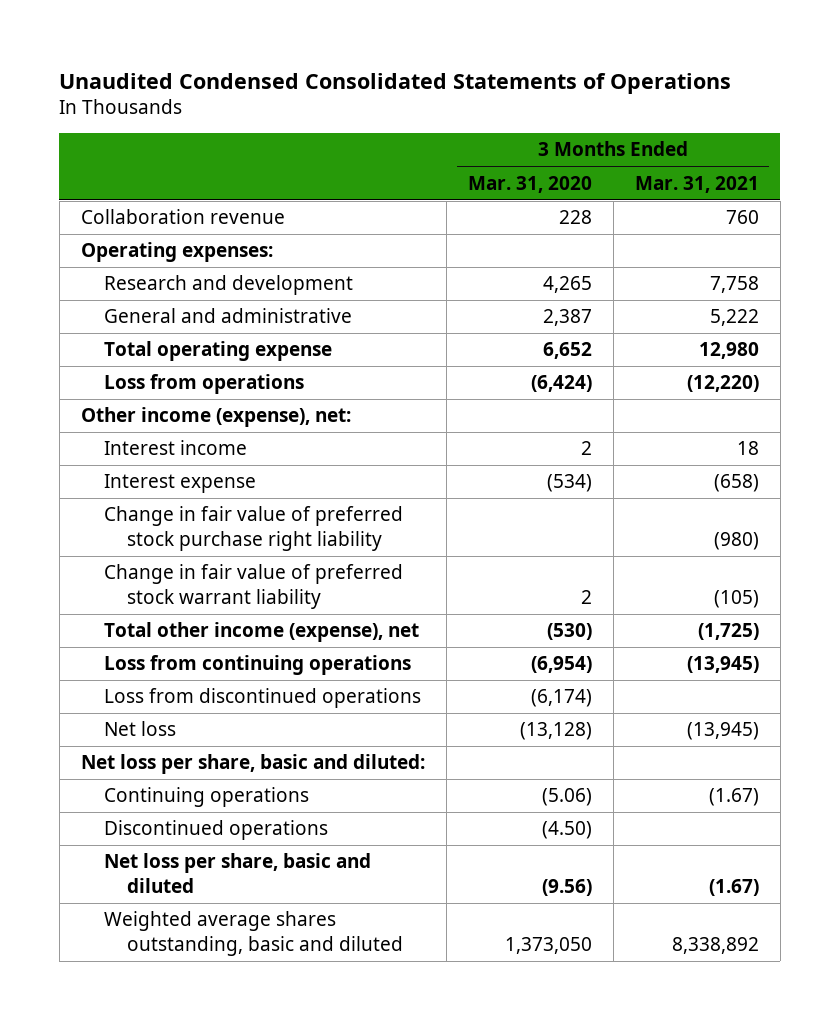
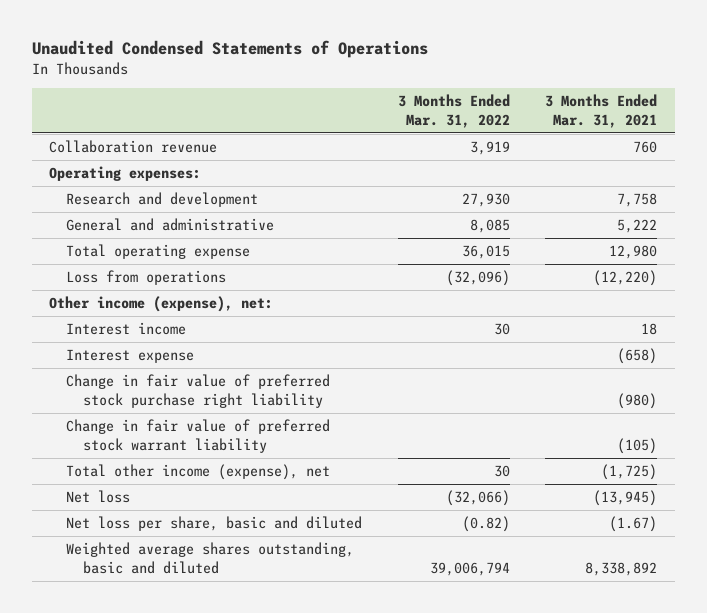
[59,72,732,94] Unaudited Condensed Consolidated Statements of Operations -> [31,40,428,59] Unaudited Condensed Statements of Operations
[467,175,592,193] Mar. 31, 2020 -> none
none -> [397,94,510,129] 3 Months Ended Mar. 31, 2022
[103,655,411,676] Loss from continuing operations -> none
[103,688,421,709] Loss from discontinued operations -> none
[80,754,425,775] Net loss per share, basic and diluted: -> none
[103,787,309,808] Continuing operations -> none
[103,820,328,841] Discontinued operations -> none

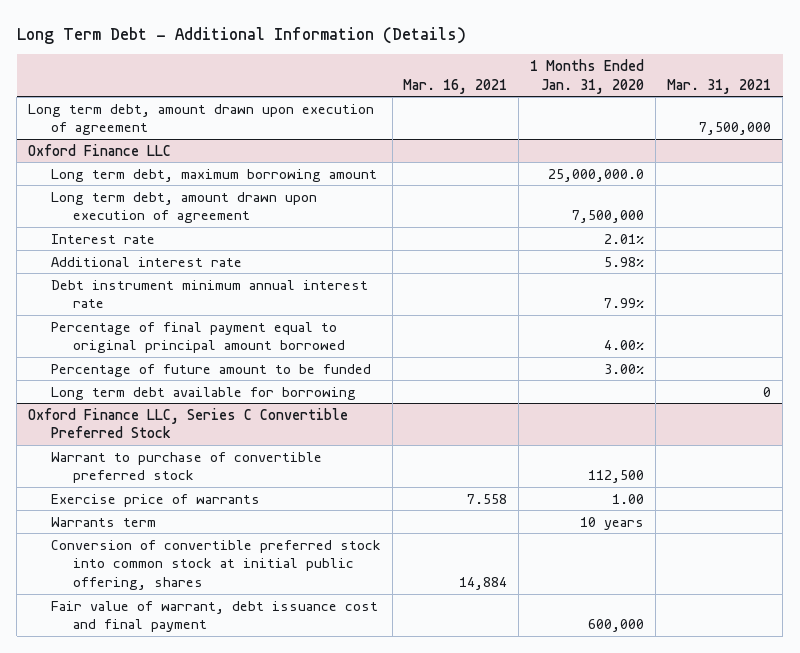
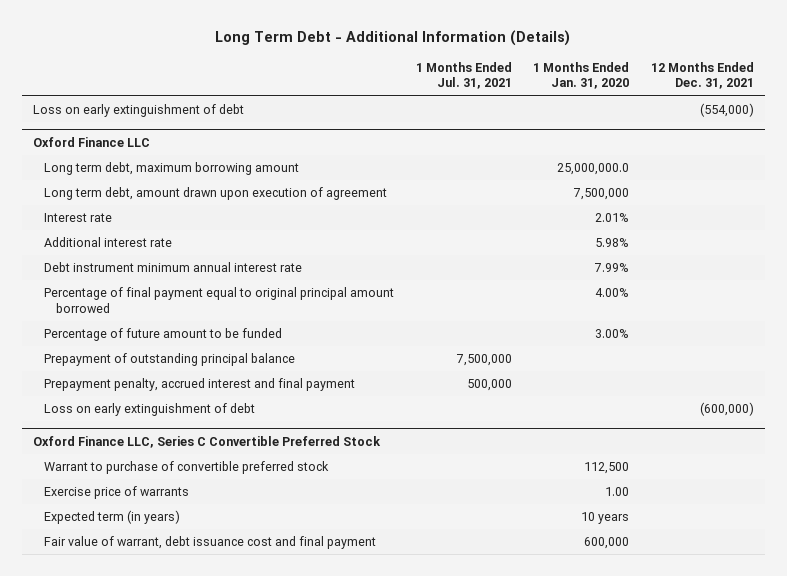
[403,78,508,94] Mar. 16, 2021 -> none
[667,78,772,94] Mar. 31, 2021 -> none
none -> [415,61,512,90] 1 Months Ended Jul. 31, 2021
none -> [650,61,754,90] 12 Months Ended Dec. 31, 2021
[28,103,375,136] Long term debt, amount drawn upon execution of agreement -> none
none -> [33,104,245,118] Loss on early extinguishment of debt
[50,386,356,400] Long term debt available for borrowing -> none
none -> [44,353,296,367] Prepayment of outstanding principal balance
none -> [44,378,356,392] Prepayment penalty, accrued interest and final payment
none -> [44,403,256,417] Loss on early extinguishment of debt
[50,539,381,591] Conversion of convertible preferred stock into common stock at initial public offering, shares -> none
[50,516,156,527] Warrants term -> [44,510,181,525] Expected term (in years)

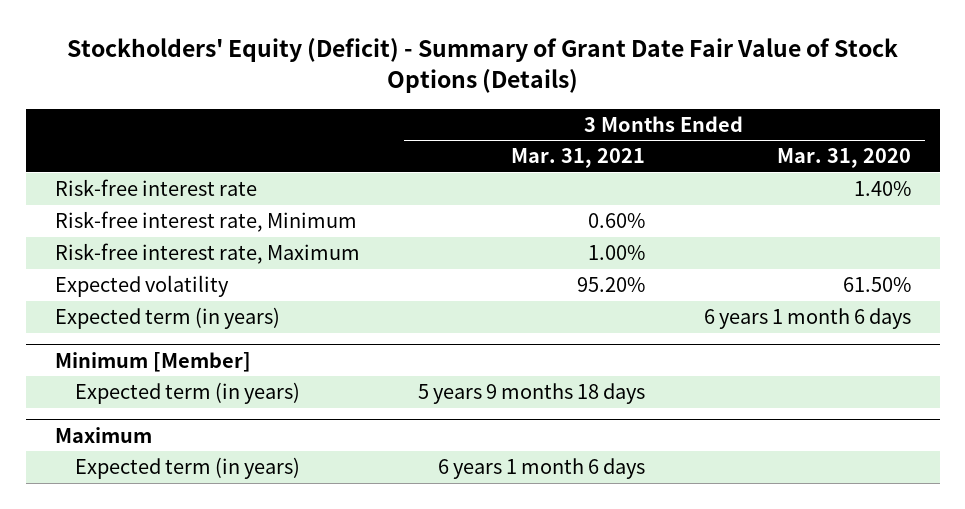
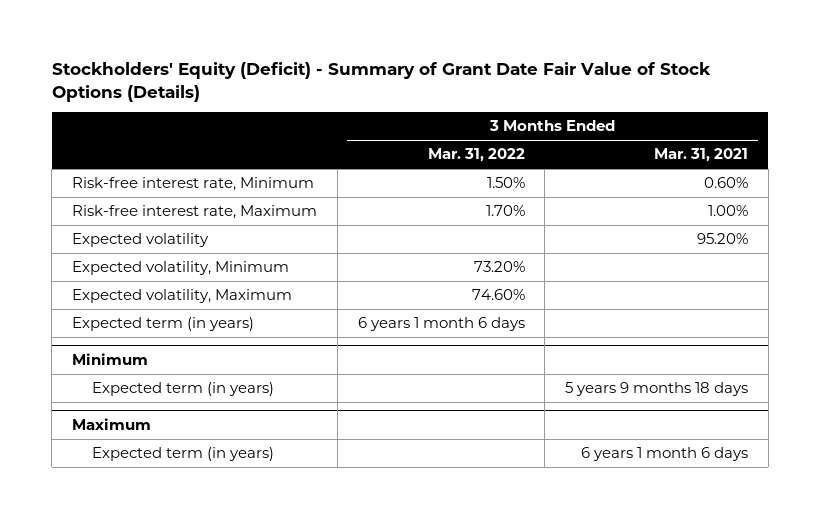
[776,148,911,169] Mar. 31, 2020 -> none
none -> [427,148,525,163] Mar. 31, 2022
[54,179,257,197] Risk-free interest rate -> none
none -> [71,261,289,276] Expected volatility, Minimum
none -> [71,289,292,304] Expected volatility, Maximum
[54,351,251,372] Minimum [Member] -> [71,353,148,366] Minimum

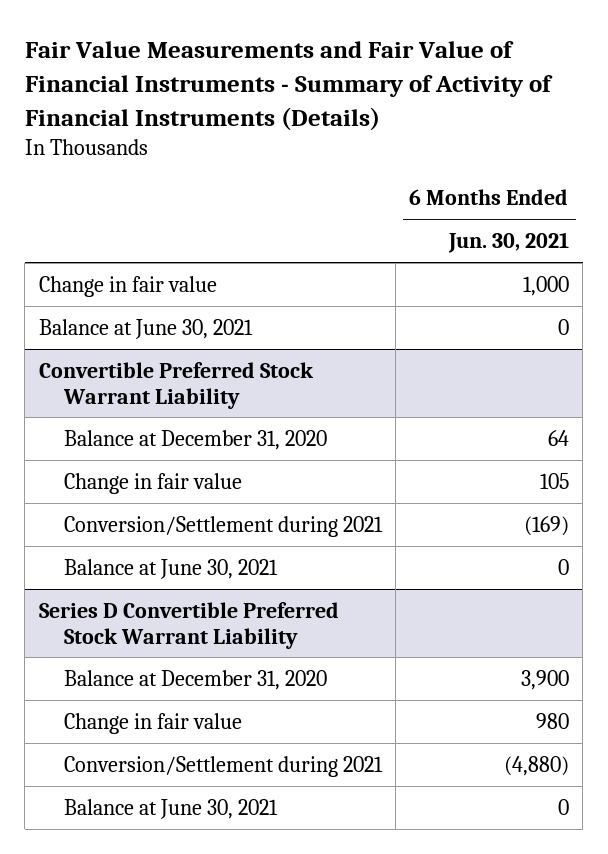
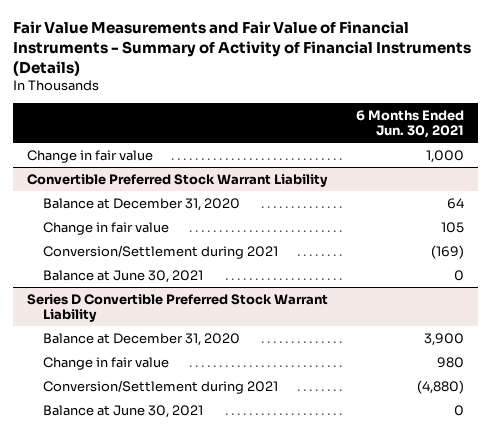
[38,318,253,339] Balance at June 30, 2021 -> none

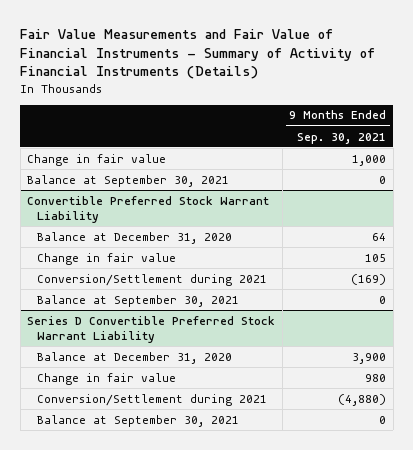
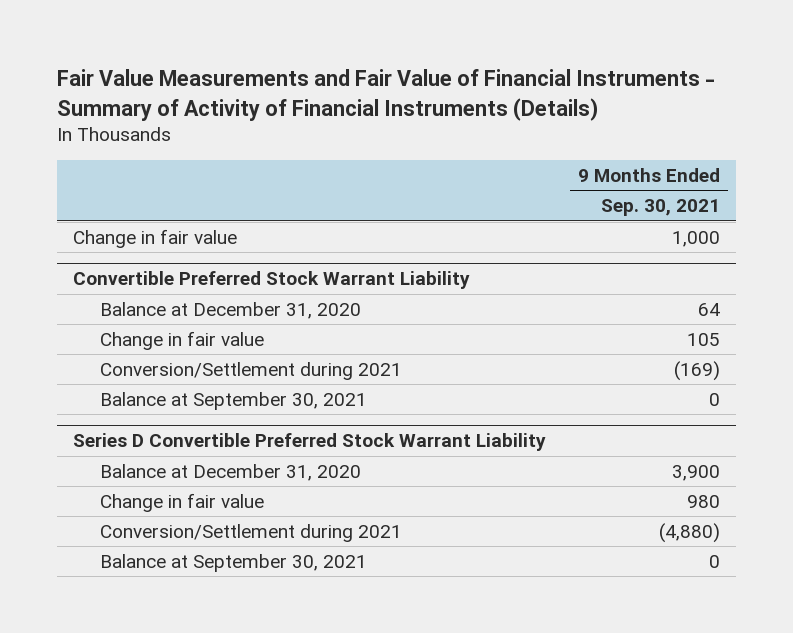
[27,174,230,187] Balance at September 30, 2021 -> none

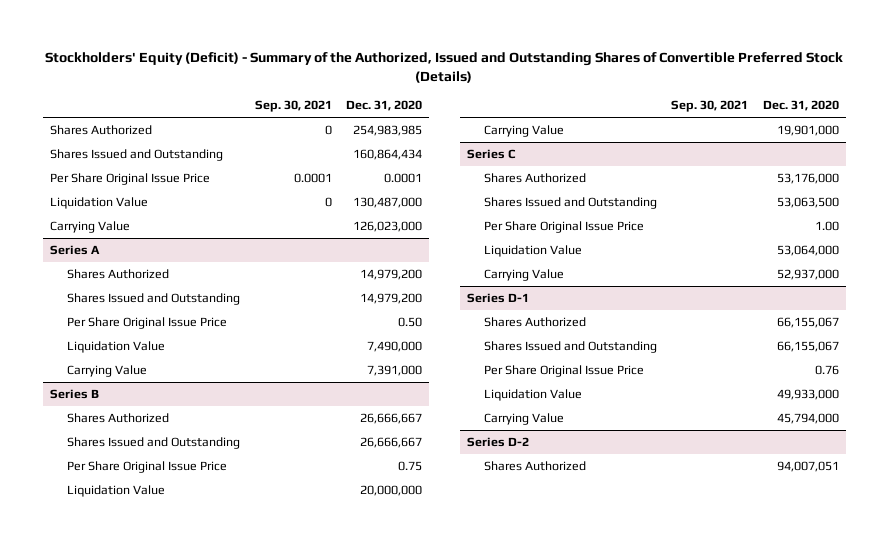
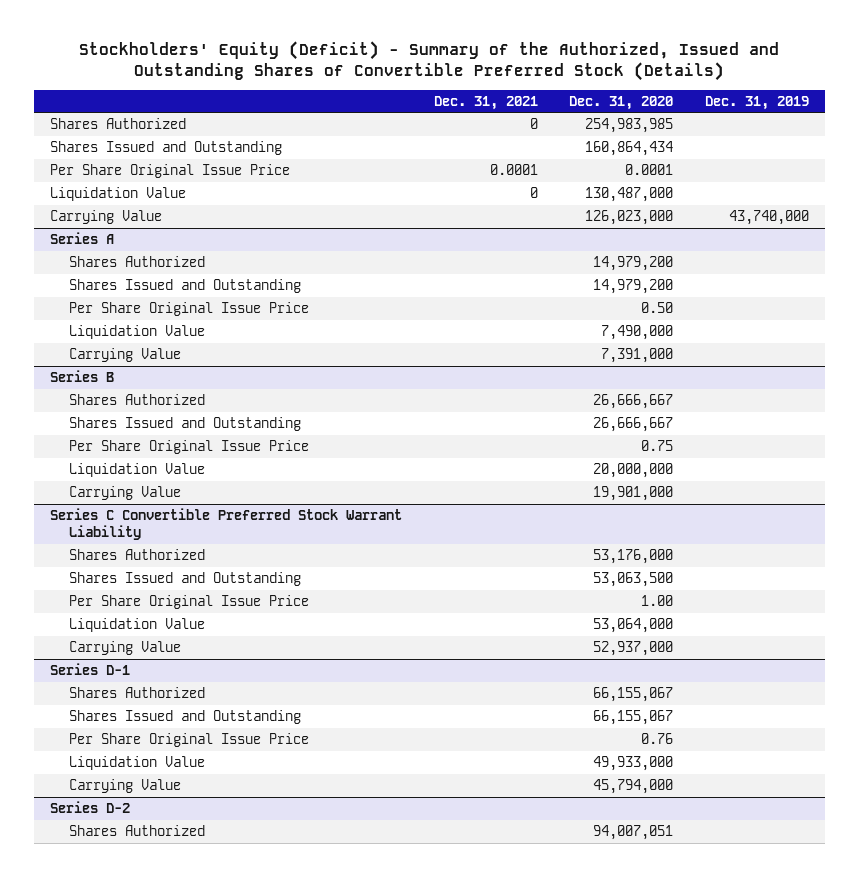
[254,100,332,113] Sep. 30, 2021 -> none
none -> [433,95,538,110] Dec. 31, 2021
none -> [704,95,809,110] Dec. 31, 2019
[466,148,516,159] Series C -> [49,508,402,540] Series C Convertible Preferred Stock Warrant Liability

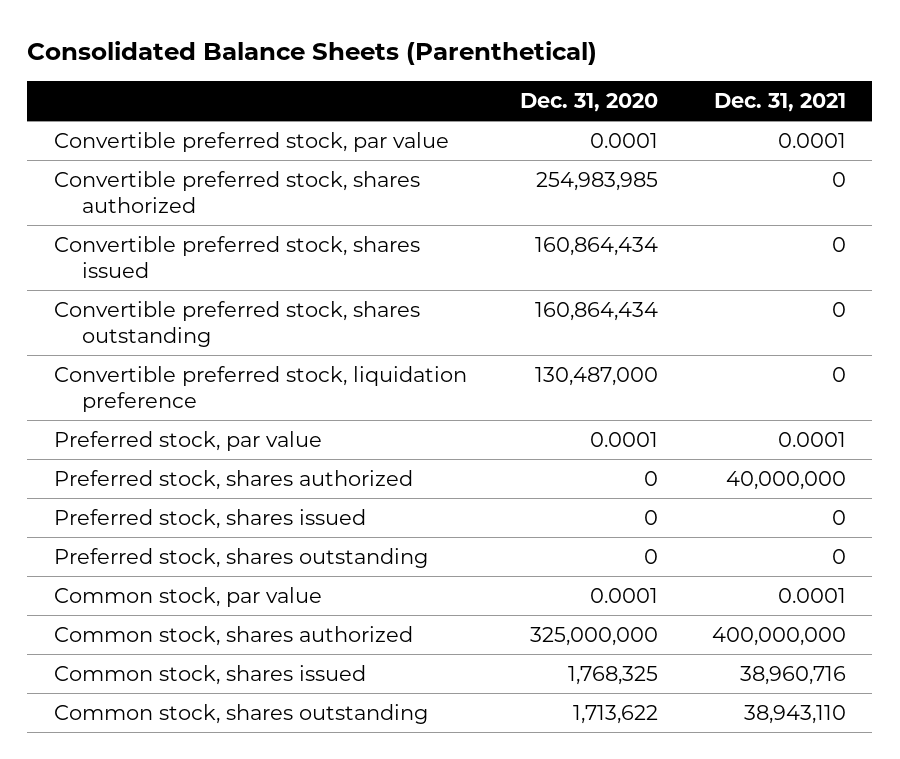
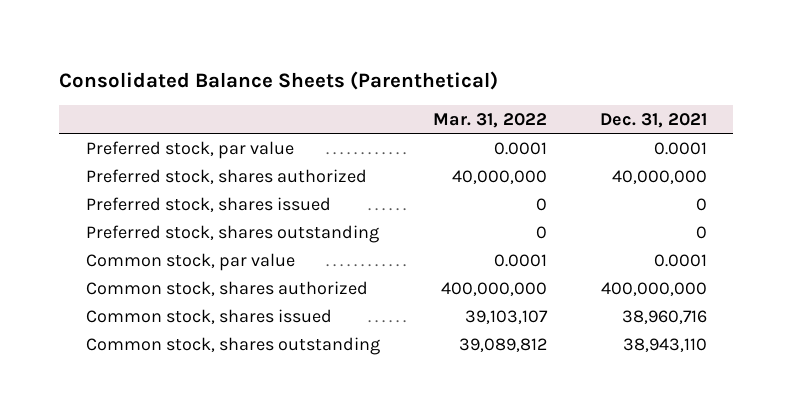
[520,93,659,113] Dec. 31, 2020 -> none
none -> [432,112,547,128] Mar. 31, 2022
[53,131,449,152] Convertible preferred stock, par value -> none
[53,170,420,213] Convertible preferred stock, shares authorized -> none
[53,235,420,278] Convertible preferred stock, shares issued -> none
[53,300,420,347] Convertible preferred stock, shares outstanding -> none
[53,365,467,412] Convertible preferred stock, liquidation preference -> none

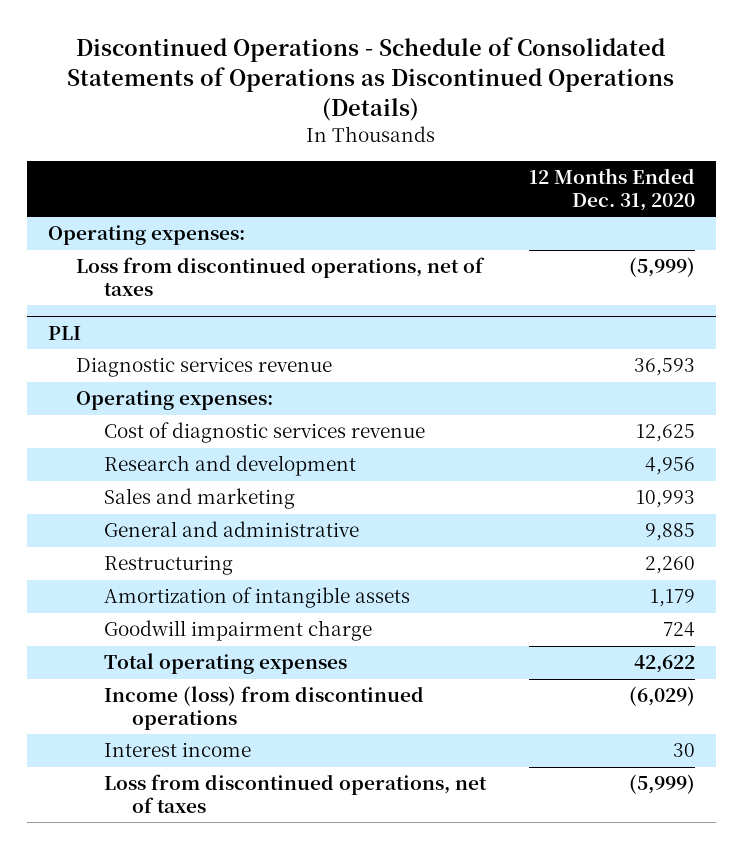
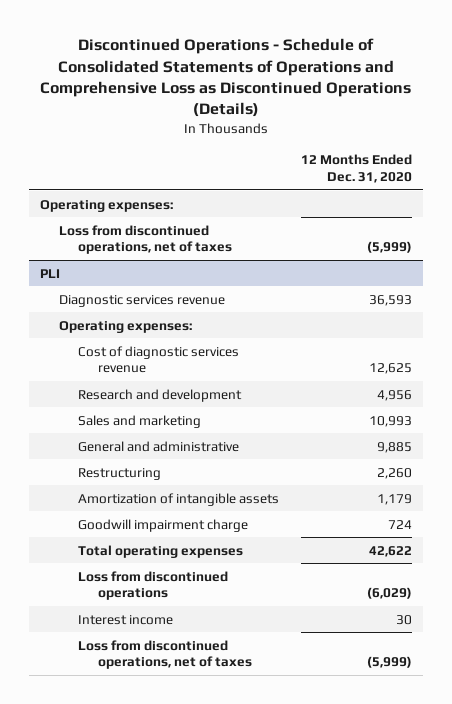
[67,37,675,121] Discontinued Operations - Schedule of Consolidated Statements of Operations as Discontinued Operations (Details) -> [40,38,412,118] Discontinued Operations - Schedule of Consolidated Statements of Operations and Comprehensive Loss as Discontinued Operations (Details)
[104,686,425,730] Income (loss) from discontinued operations -> [78,570,229,601] Loss from discontinued operations

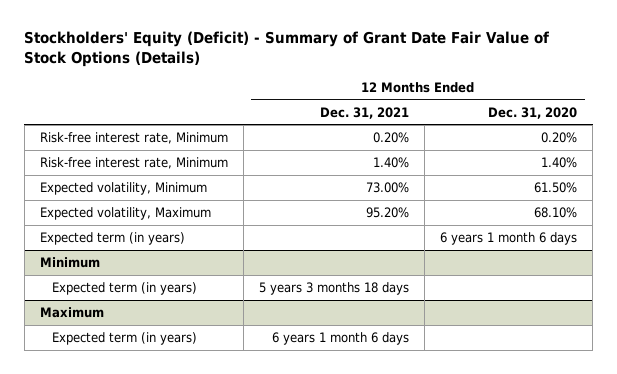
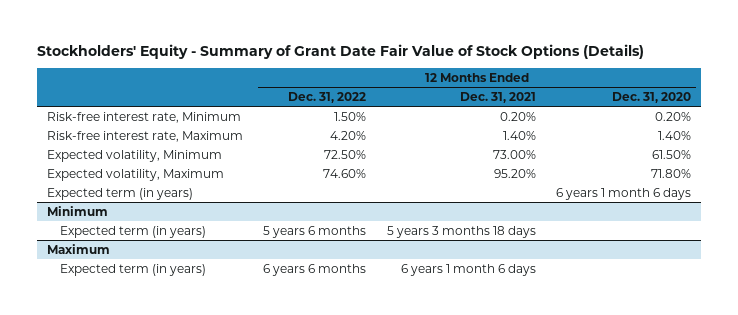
[24,31,550,67] Stockholders' Equity (Deficit) - Summary of Grant Date Fair Value of Stock Options (Details) -> [37,43,645,59] Stockholders' Equity - Summary of Grant Date Fair Value of Stock Options (Details)
none -> [288,91,367,103] Dec. 31, 2022
[39,156,228,169] Risk-free interest rate, Minimum -> [47,130,244,142] Risk-free interest rate, Maximum
[534,206,578,218] 68.10% -> [650,168,691,178] 71.80%

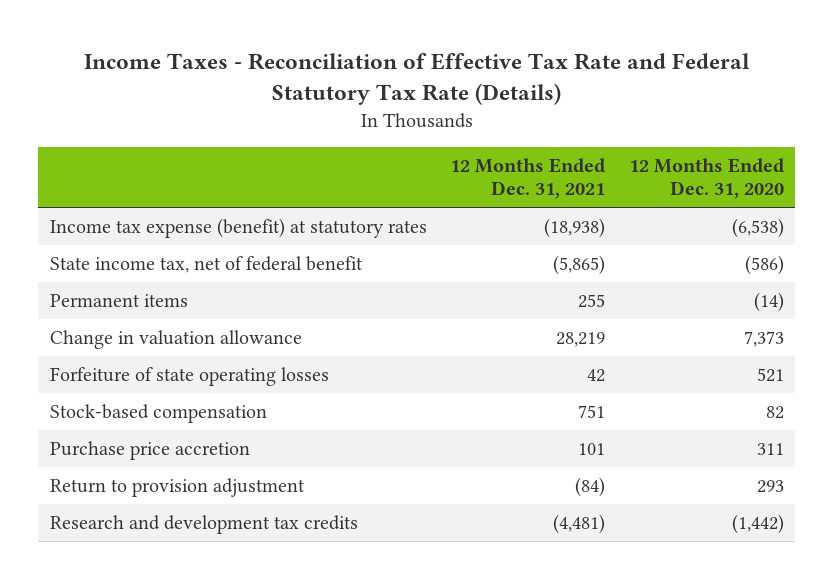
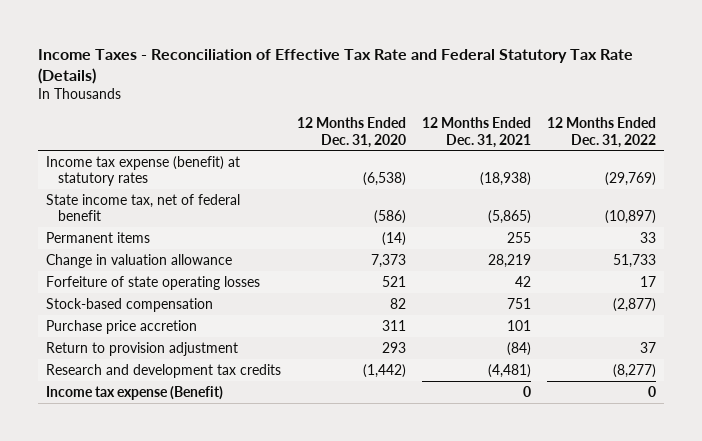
none -> [546,117,656,148] 12 Months Ended Dec. 31, 2022
none -> [46,385,224,400] Income tax expense (Benefit)

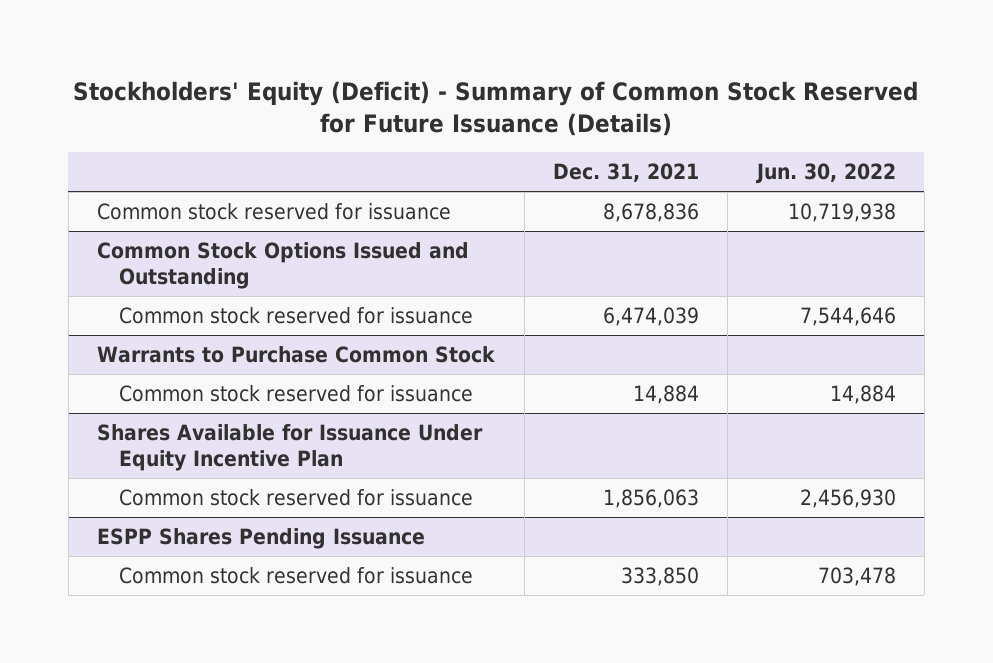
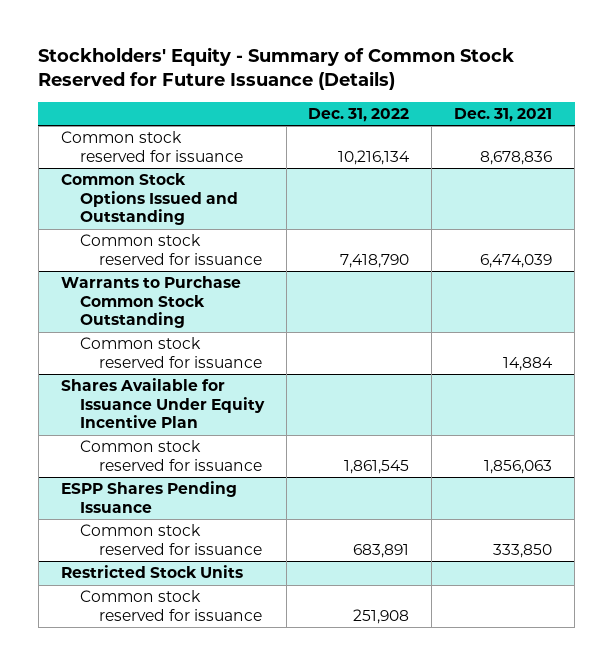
[73,81,919,136] Stockholders' Equity (Deficit) - Summary of Common Stock Reserved for Future Issuance (Details) -> [38,47,515,91] Stockholders' Equity - Summary of Common Stock Reserved for Future Issuance (Details)
[754,163,896,185] Jun. 30, 2022 -> none
none -> [308,107,410,122] Dec. 31, 2022
[97,345,496,363] Warrants to Purchase Common Stock -> [60,276,241,329] Warrants to Purchase Common Stock Outstanding
none -> [60,565,243,579] Restricted Stock Units
none -> [79,590,262,621] Common stock reserved for issuance

